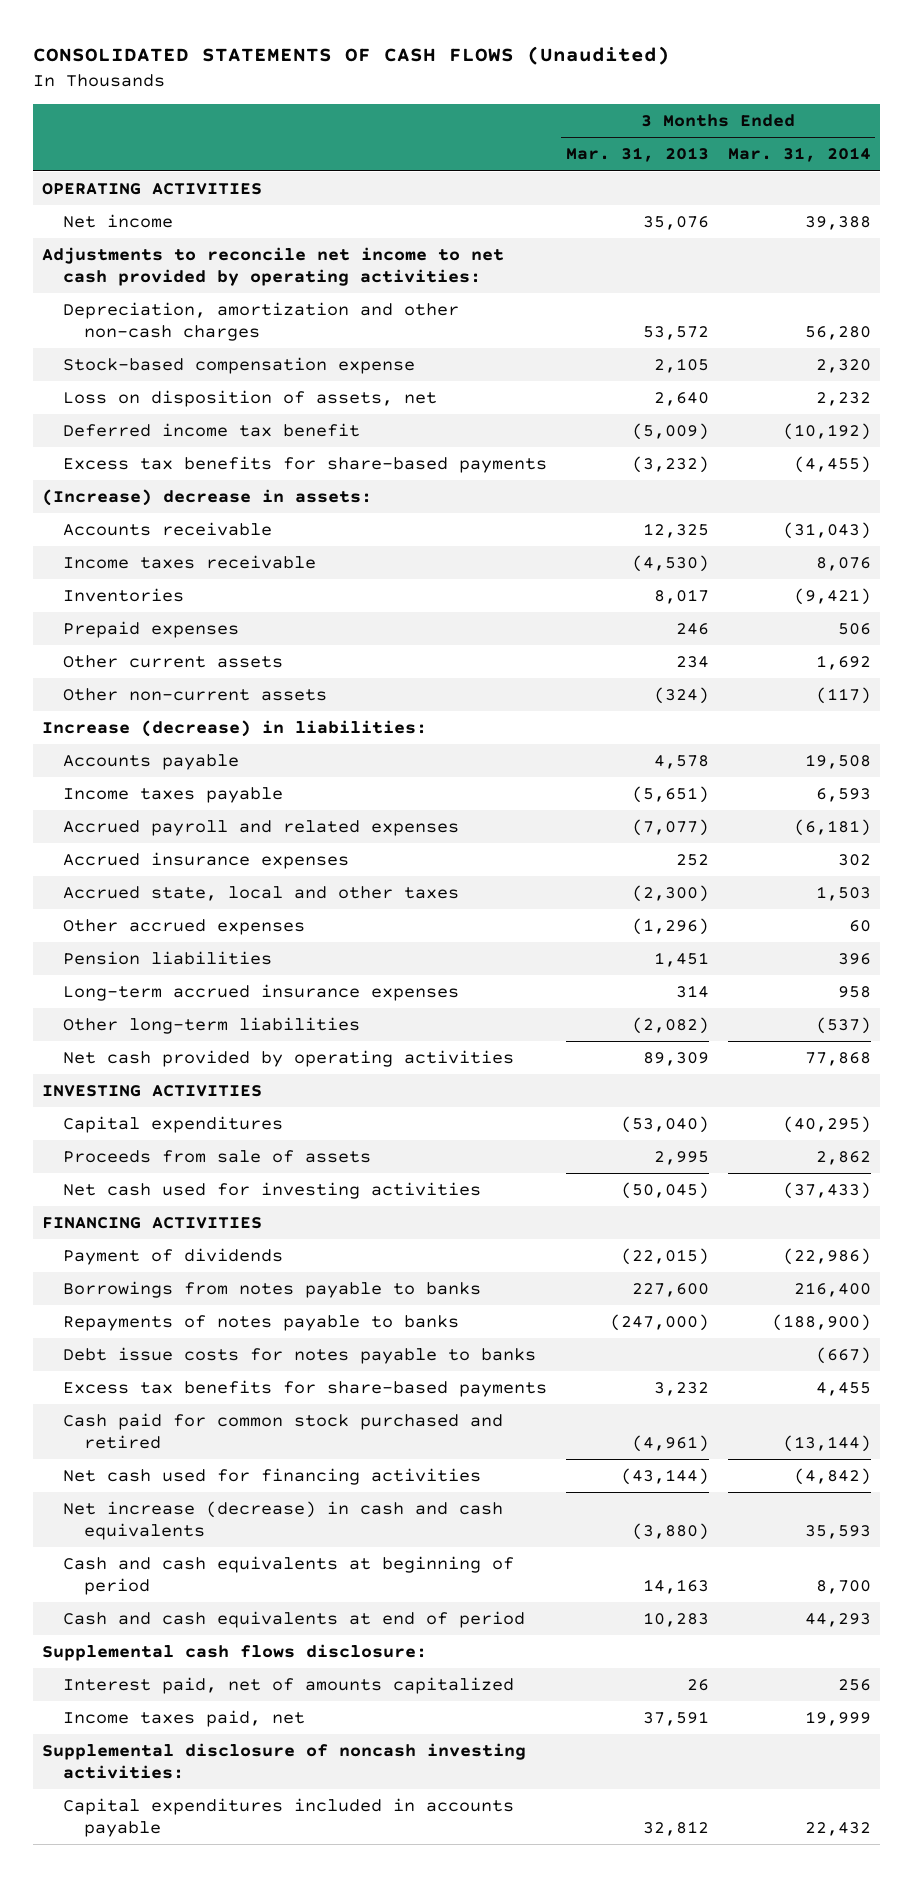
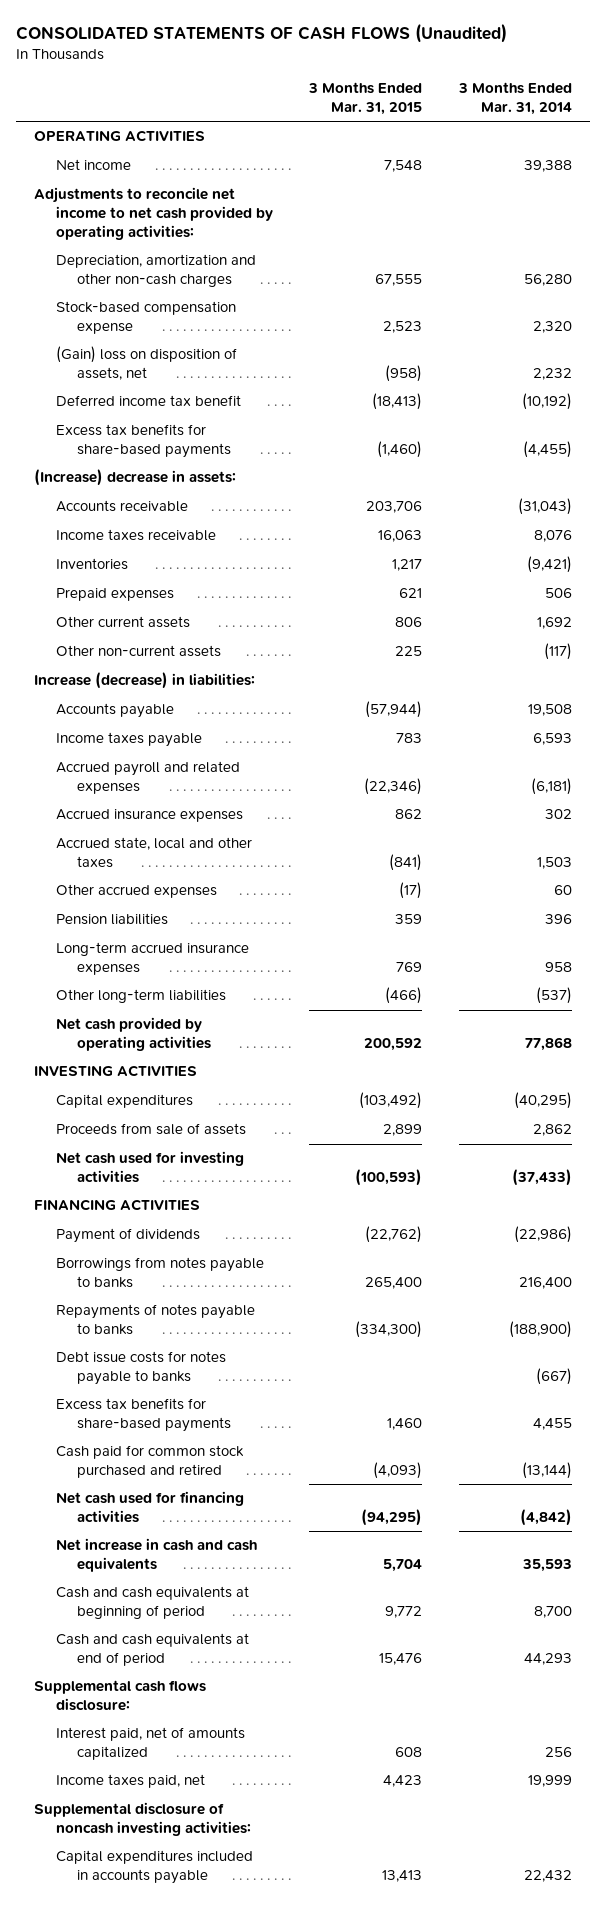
[565,147,709,163] Mar. 31, 2013 -> none
none -> [308,82,423,115] 3 Months Ended Mar. 31, 2015
[63,389,438,407] Loss on disposition of assets, net -> [55,346,237,380] (Gain) loss on disposition of assets, net
[63,1500,504,1540] Net increase (decrease) in cash and cash equivalents -> [55,1538,257,1572] Net increase in cash and cash equivalents

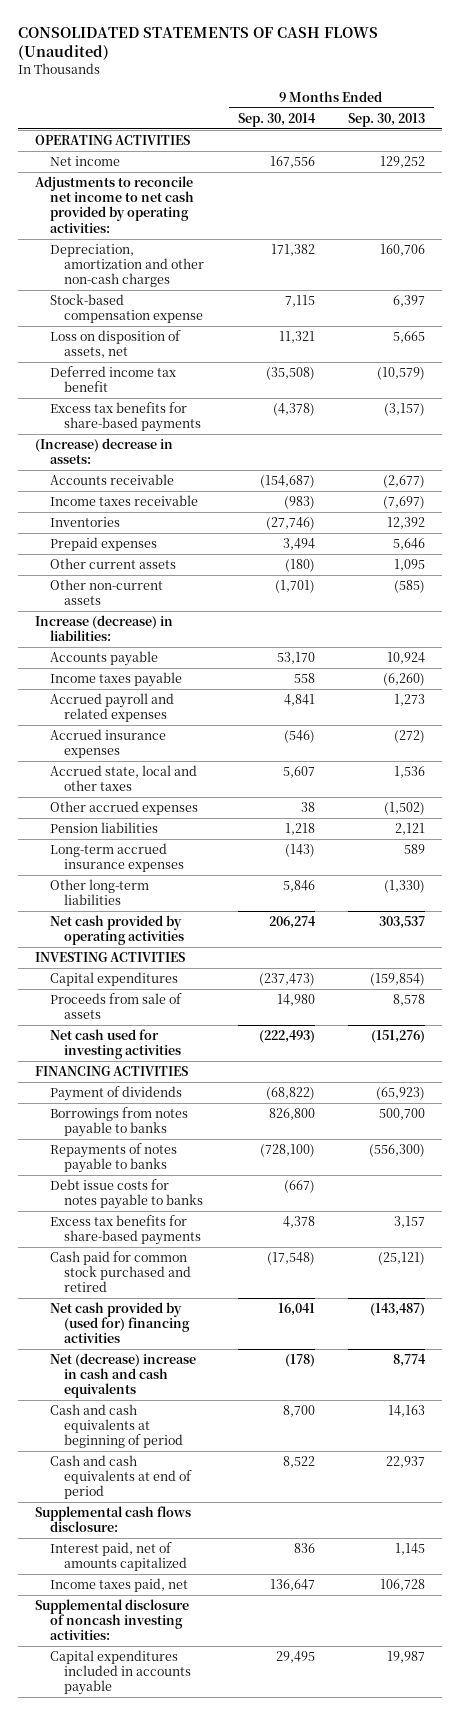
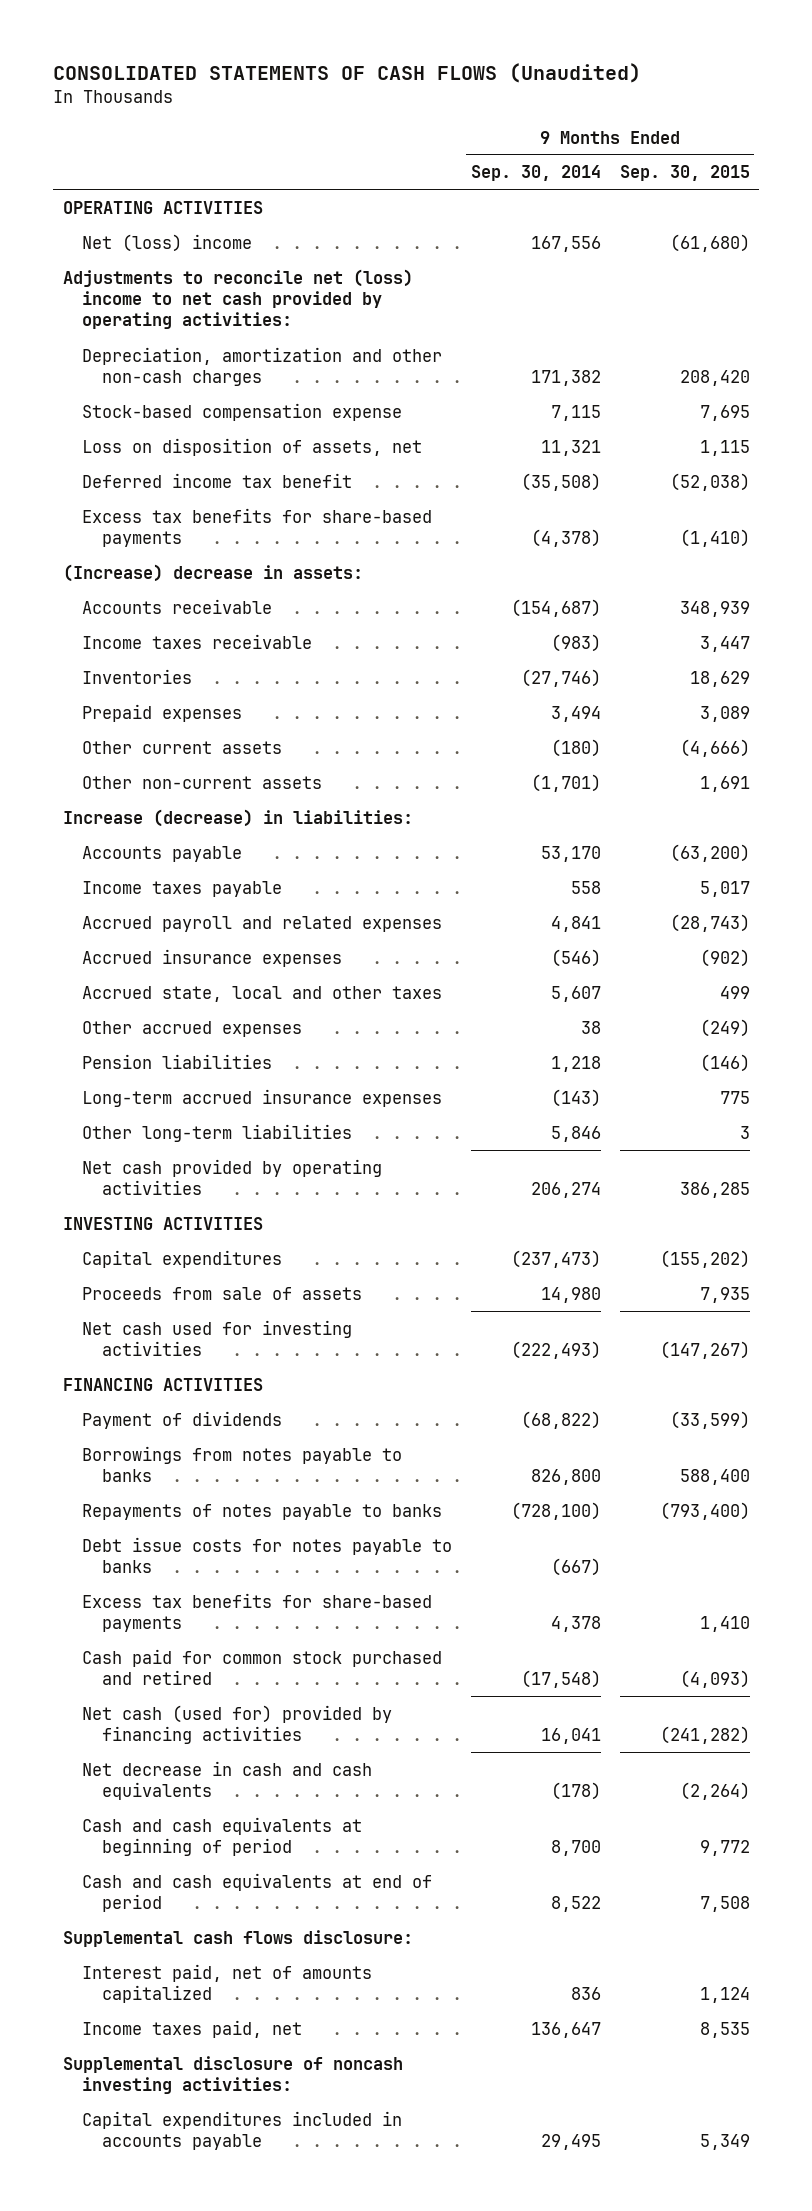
[348,112,426,127] Sep. 30, 2013 -> none
none -> [619,165,750,182] Sep. 30, 2015
[49,156,120,167] Net income -> [82,233,253,252] Net (loss) income
[35,176,194,233] Adjustments to reconcile net income to net cash provided by operating activities: -> [62,268,413,330] Adjustments to reconcile net (loss) income to net cash provided by operating activities:
[49,1302,190,1344] Net cash provided by (used for) financing activities -> [82,1704,393,1745] Net cash (used for) provided by financing activities
[49,1353,196,1399] Net (decrease) increase in cash and cash equivalents -> [82,1760,373,1801] Net decrease in cash and cash equivalents

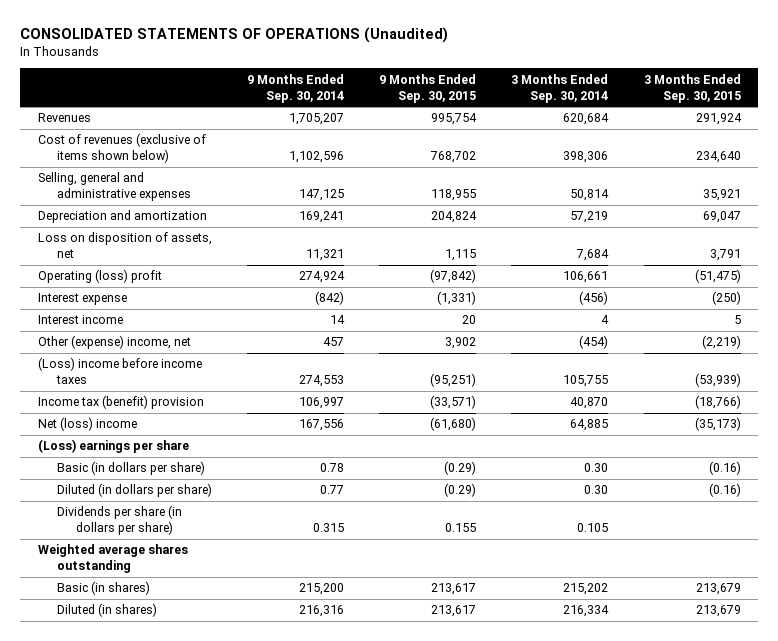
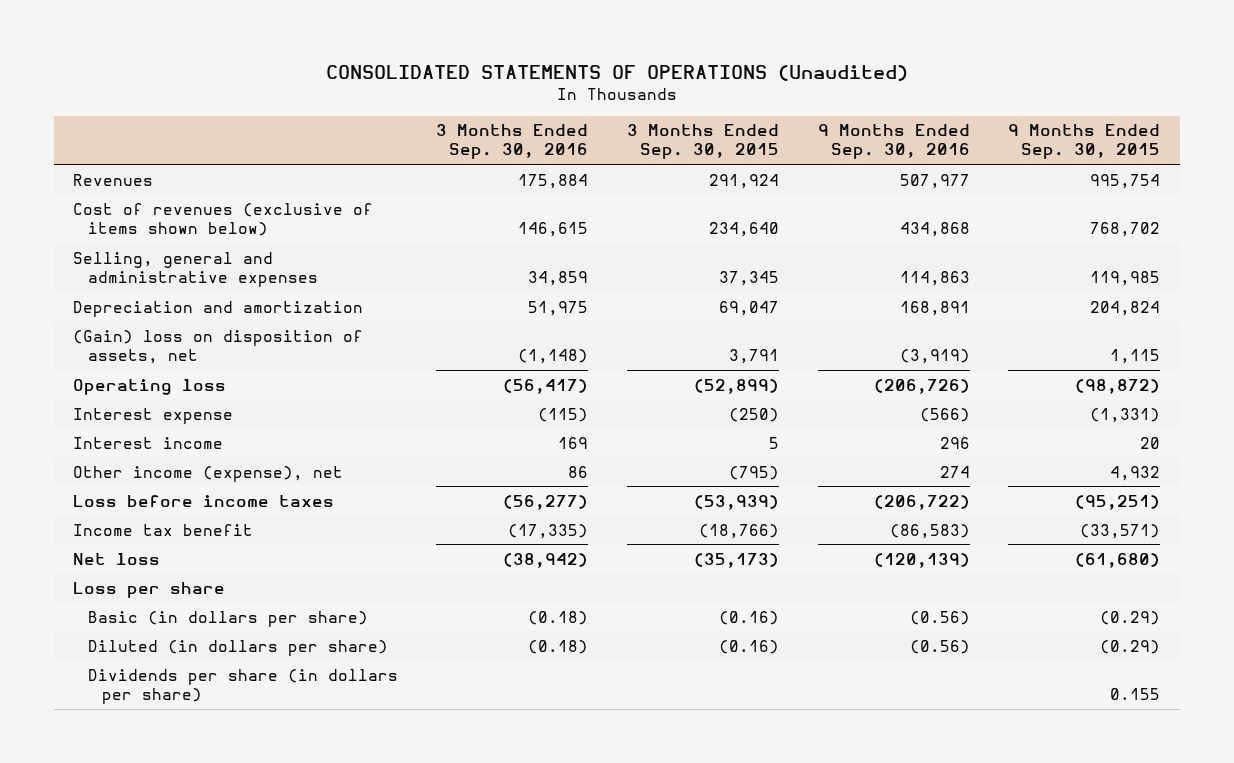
[246,73,344,103] 9 Months Ended Sep. 30, 2014 -> none
[511,73,609,103] 3 Months Ended Sep. 30, 2014 -> none
none -> [436,124,589,160] 3 Months Ended Sep. 30, 2016
none -> [817,124,970,160] 9 Months Ended Sep. 30, 2016
[431,189,477,202] 118,955 -> [1090,270,1161,286] 119,985
[702,189,741,202] 35,921 -> [719,270,780,286] 37,345
[37,232,212,259] Loss on disposition of assets, net -> [73,329,364,364] (Gain) loss on disposition of assets, net
[37,269,162,284] Operating (loss) profit -> [73,378,227,395] Operating loss
[430,269,477,284] (97,842) -> [1075,378,1161,394] (98,872)
[694,269,741,284] (51,475) -> [694,378,780,394] (52,899)
[37,335,191,350] Other (expense) income, net -> [73,465,344,482] Other income (expense), net
[445,337,477,350] 3,902 -> [1110,465,1161,481] 4,932
[701,335,741,350] (2,219) -> [729,465,780,480] (795)
[37,357,202,385] (Loss) income before income taxes -> [73,494,335,507] Loss before income taxes
[37,395,204,410] Income tax (benefit) provision -> [73,523,254,536] Income tax benefit
[37,417,137,432] Net (loss) income -> [73,552,161,565] Net loss
[37,439,189,454] (Loss) earnings per share -> [73,581,226,598] Loss per share
[37,544,188,574] Weighted average shares outstanding -> none
[56,581,150,596] Basic (in shares) -> none
[56,603,157,618] Diluted (in shares) -> none

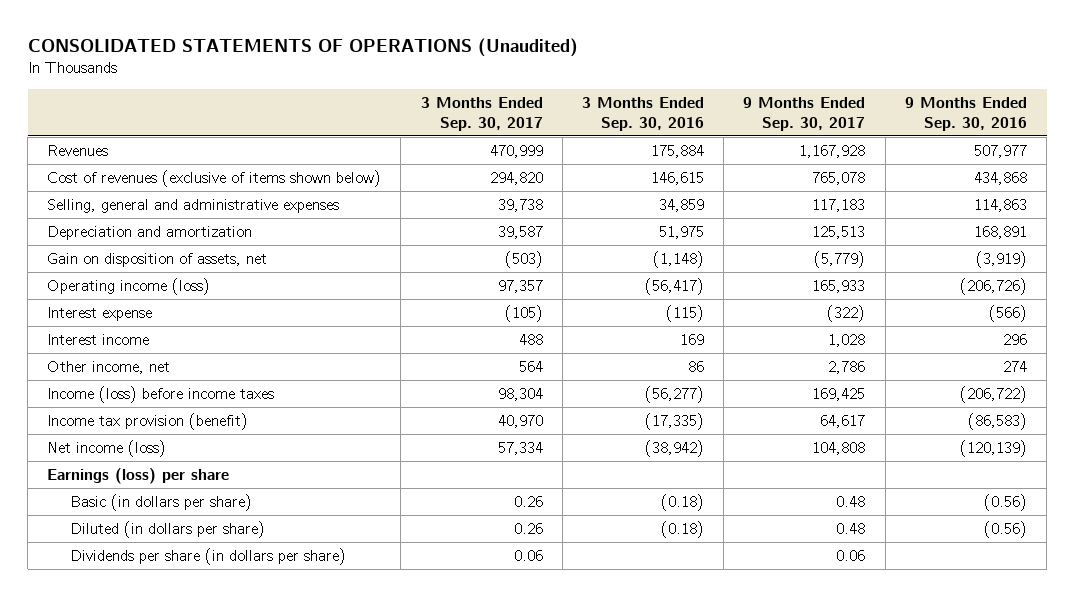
[627,124,780,160] 3 Months Ended Sep. 30, 2015 -> none
[1008,124,1161,160] 9 Months Ended Sep. 30, 2015 -> none
none -> [420,97,543,131] 3 Months Ended Sep. 30, 2017
none -> [743,97,866,131] 9 Months Ended Sep. 30, 2017
[73,329,364,364] (Gain) loss on disposition of assets, net -> [47,252,268,267] Gain on disposition of assets, net
[73,378,227,395] Operating loss -> [47,277,211,295] Operating income (loss)
[73,465,344,482] Other income (expense), net -> [47,360,171,374] Other income, net
[73,494,335,507] Loss before income taxes -> [47,385,275,403] Income (loss) before income taxes
[73,523,254,536] Income tax benefit -> [47,412,249,430] Income tax provision (benefit)
[73,552,161,565] Net loss -> [47,439,167,457] Net income (loss)
[73,581,226,598] Loss per share -> [47,467,230,484] Earnings (loss) per share

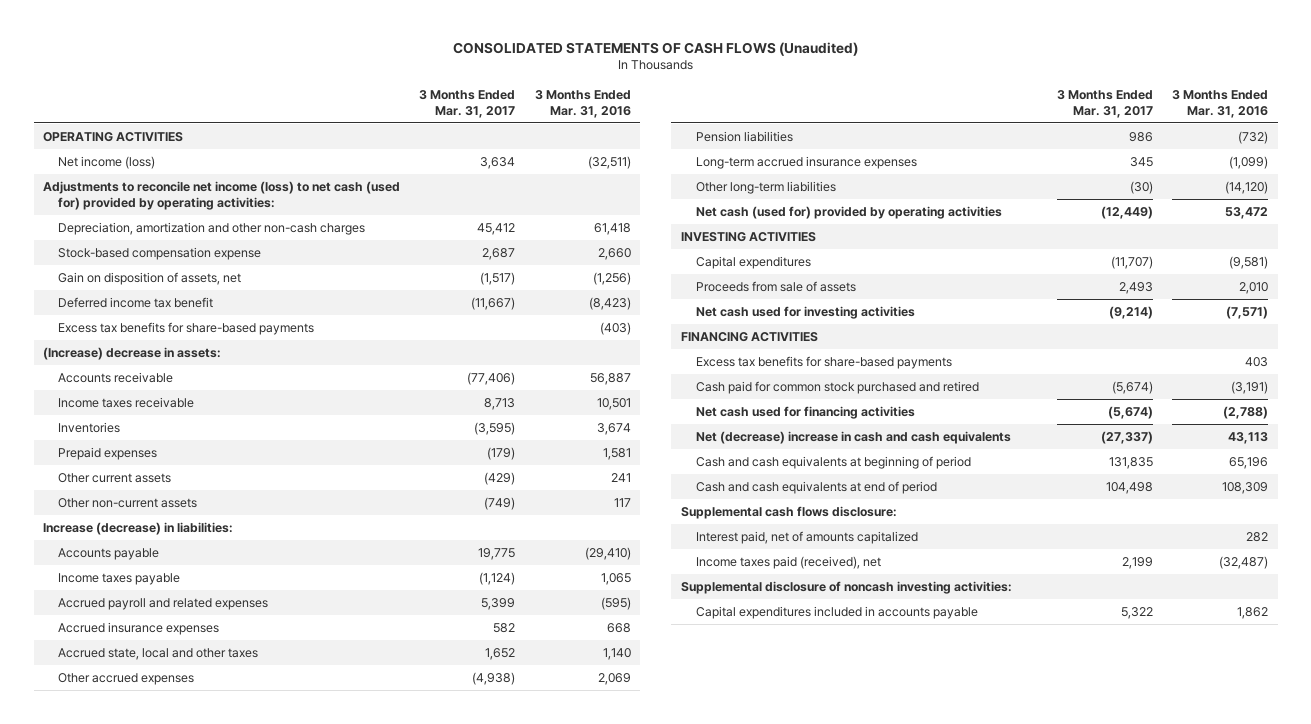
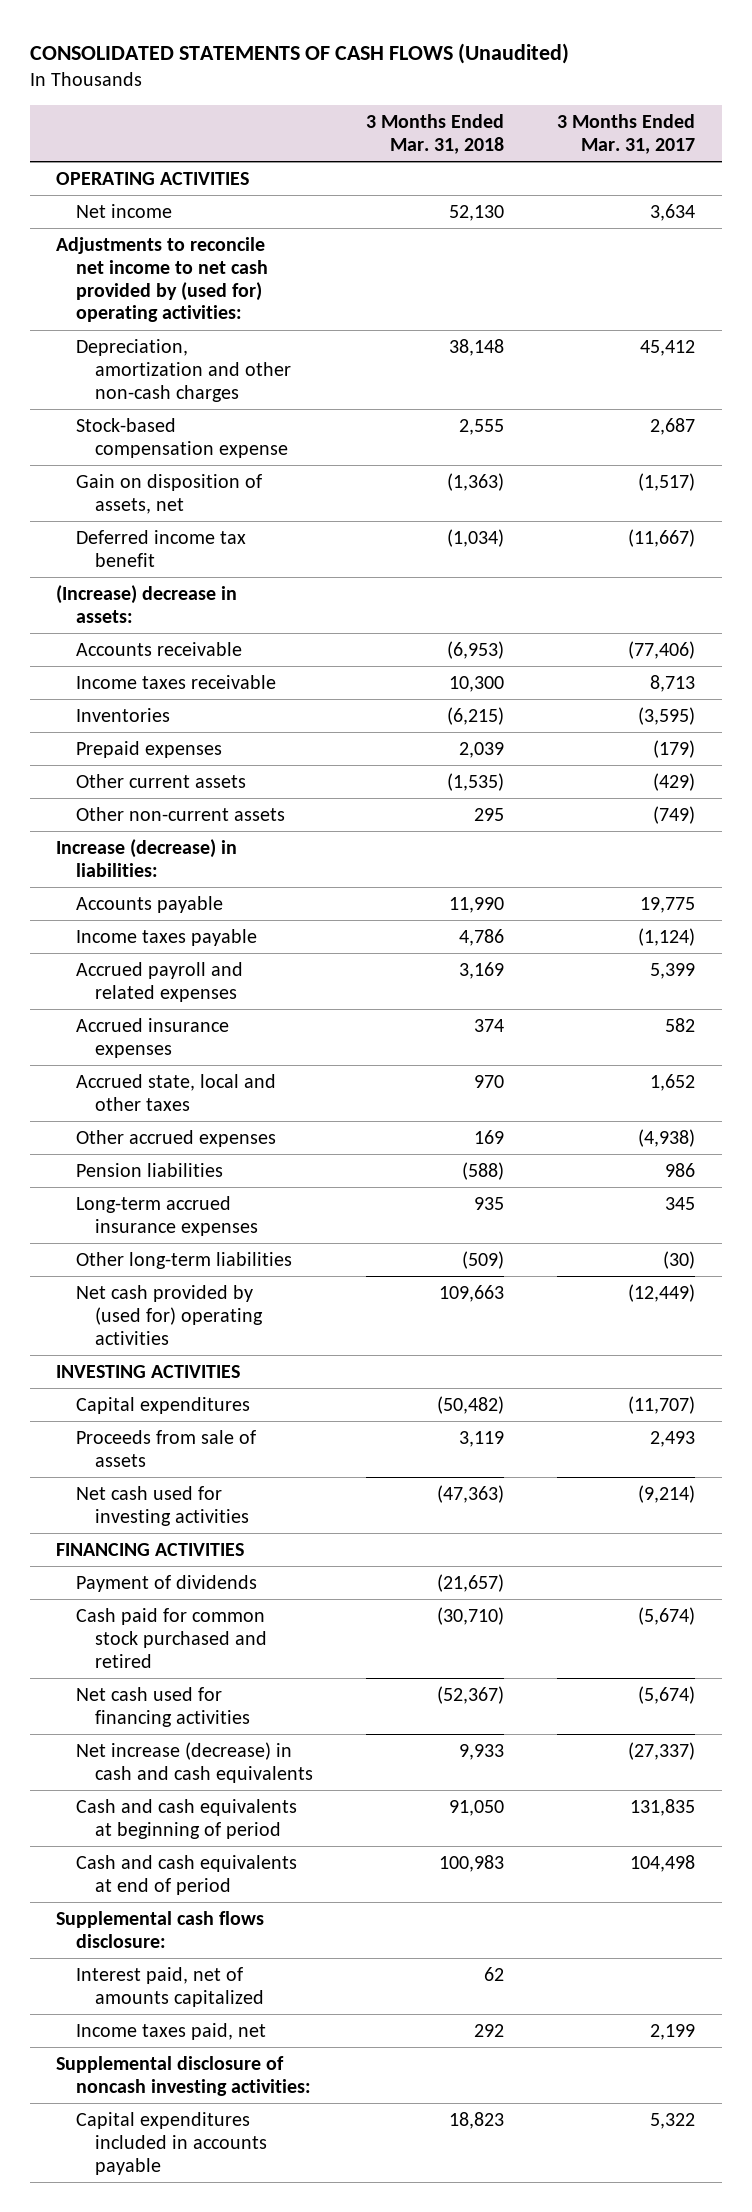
[534,89,631,118] 3 Months Ended Mar. 31, 2016 -> none
none -> [366,113,505,154] 3 Months Ended Mar. 31, 2018
[58,155,156,169] Net income (loss) -> [75,203,172,218] Net income
[43,180,401,210] Adjustments to reconcile net income (loss) to net cash (used for) provided by operating activities: -> [56,236,268,323] Adjustments to reconcile net income to net cash provided by (used for) operating activities:
[58,321,315,335] Excess tax benefits for share-based payments -> none
[695,205,1002,219] Net cash (used for) provided by operating activities -> [75,1284,263,1345] Net cash provided by (used for) operating activities
[695,355,952,369] Excess tax benefits for share-based payments -> none
none -> [75,1574,257,1592] Payment of dividends
[695,430,1011,444] Net (decrease) increase in cash and cash equivalents -> [75,1741,313,1783] Net increase (decrease) in cash and cash equivalents
[695,555,881,569] Income taxes paid (received), net -> [75,2022,266,2040] Income taxes paid, net

